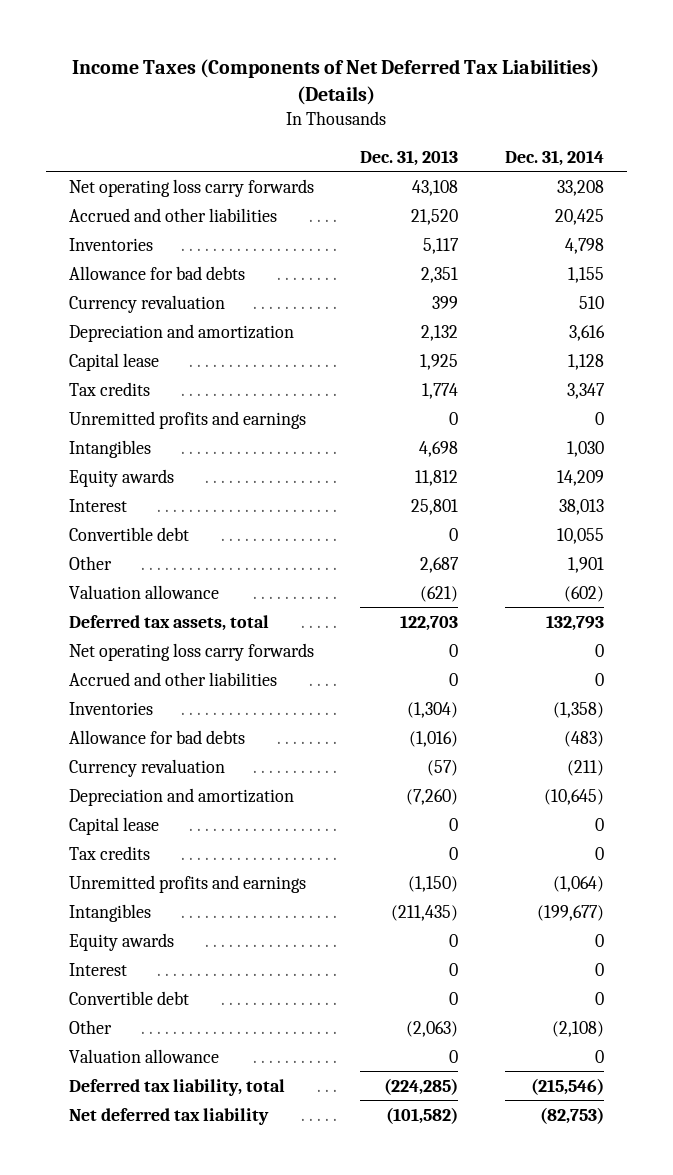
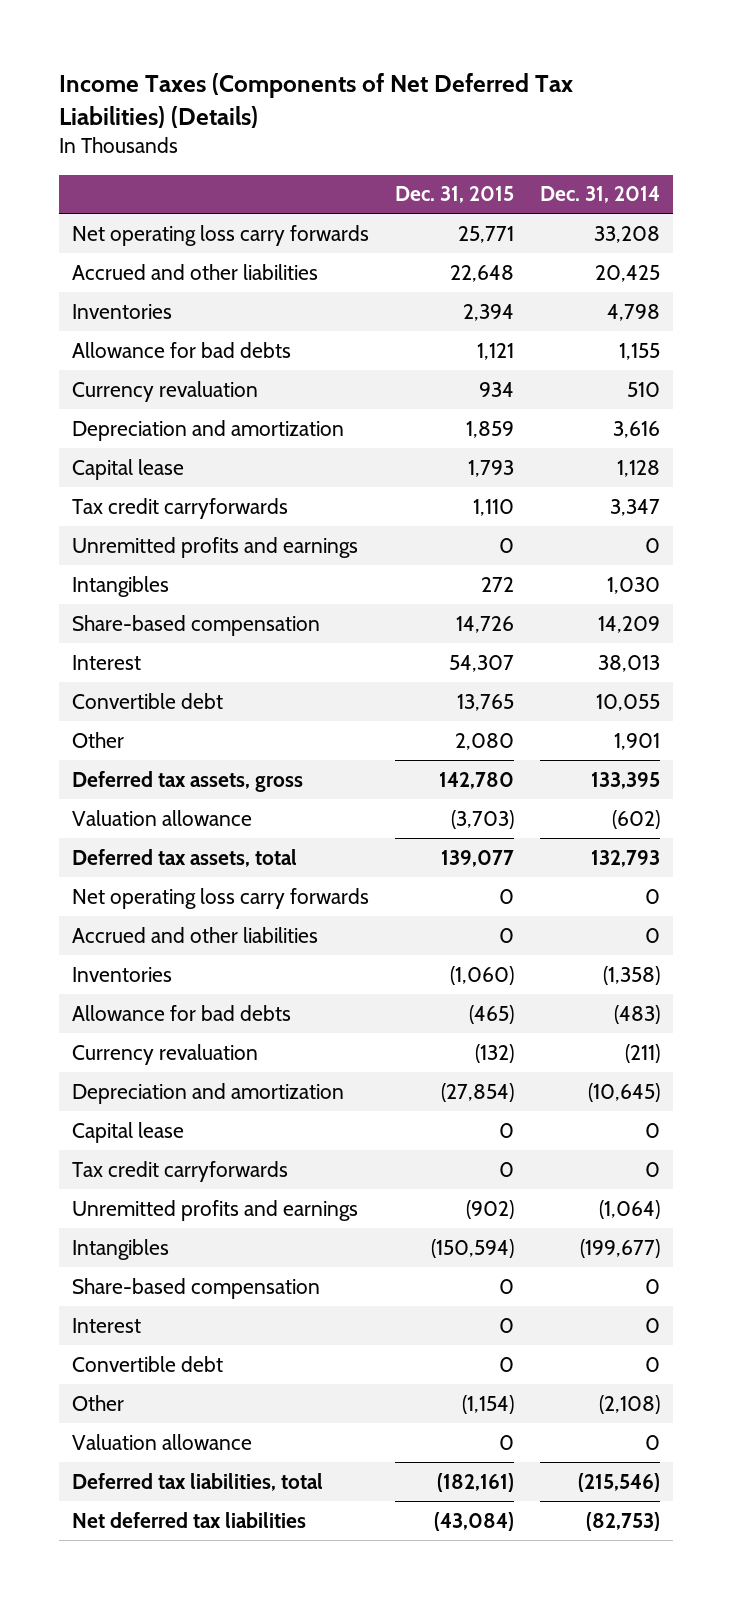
[360,149,459,166] Dec. 31, 2013 -> none
none -> [394,186,514,204] Dec. 31, 2015
[69,381,151,396] Tax credits -> [71,497,288,519] Tax credit carryforwards
[69,468,175,487] Equity awards -> [71,614,320,636] Share-based compensation
none -> [71,770,303,792] Deferred tax assets, gross
[69,845,151,860] Tax credits -> [71,1160,288,1182] Tax credit carryforwards
[69,932,175,951] Equity awards -> [71,1277,320,1299] Share-based compensation
[69,1107,270,1125] Net deferred tax liability -> none
none -> [71,1472,323,1491] Deferred tax liabilities, total
[69,1078,286,1096] Deferred tax liability, total -> [71,1511,306,1528] Net deferred tax liabilities
[530,1077,604,1095] (215,546) -> [586,1511,661,1531] (82,753)

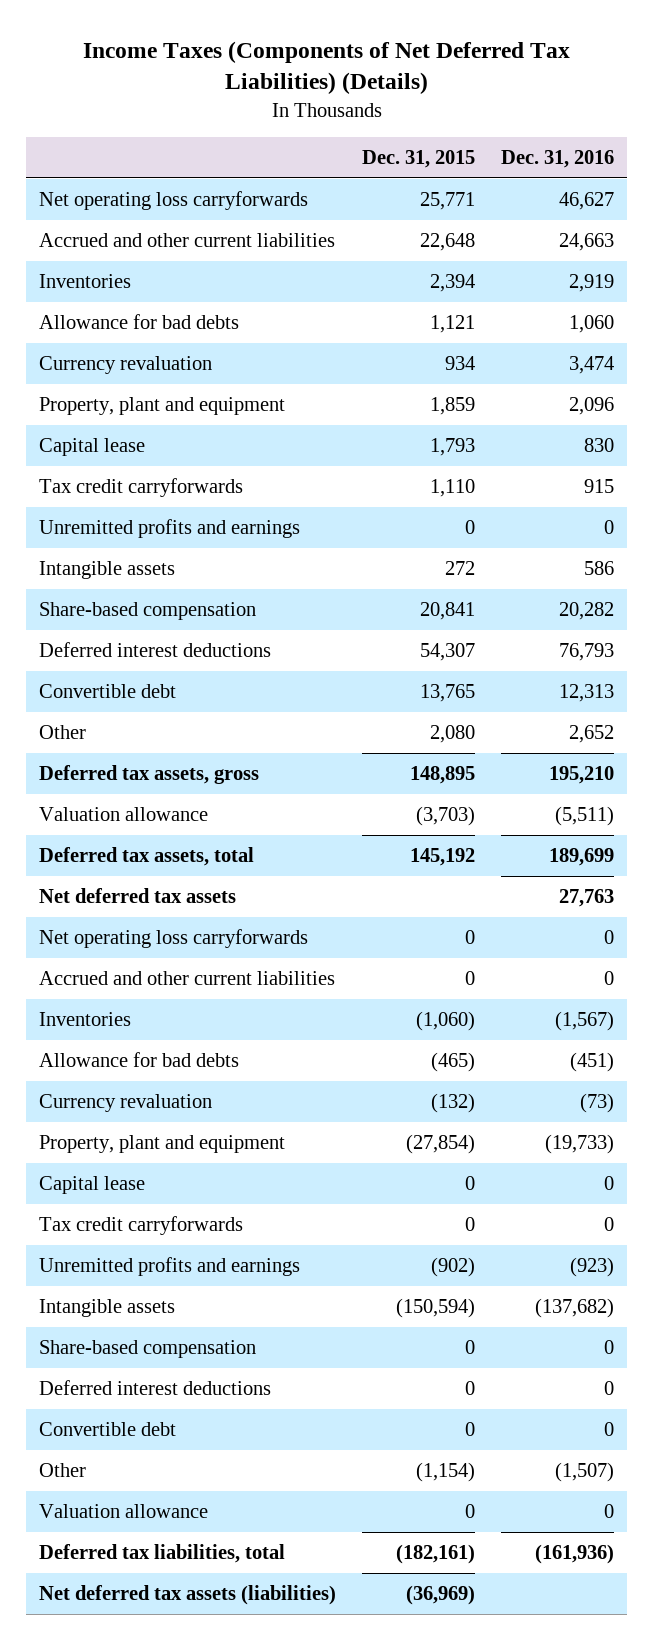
[540,186,661,204] Dec. 31, 2014 -> none
none -> [501,149,615,168] Dec. 31, 2016
[71,224,369,246] Net operating loss carry forwards -> [39,190,309,210] Net operating loss carryforwards
[71,263,318,280] Accrued and other liabilities -> [39,232,336,247] Accrued and other current liabilities
[71,419,344,441] Depreciation and amortization -> [39,396,286,415] Property, plant and equipment
[71,575,169,597] Intangibles -> [39,560,176,579] Intangible assets
[455,615,514,633] 14,726 -> [420,601,476,620] 20,841
[71,654,141,670] Interest -> [39,641,272,657] Deferred interest deductions
[438,771,514,789] 142,780 -> [410,765,476,784] 148,895
[440,849,514,867] 139,077 -> [410,847,476,866] 145,192
none -> [39,887,237,903] Net deferred tax assets
[71,887,369,909] Net operating loss carry forwards -> [39,928,309,948] Net operating loss carryforwards
[71,926,318,943] Accrued and other liabilities -> [39,970,336,985] Accrued and other current liabilities
[71,1082,344,1104] Depreciation and amortization -> [39,1134,286,1153] Property, plant and equipment
[71,1238,169,1260] Intangibles -> [39,1298,176,1317] Intangible assets
[71,1317,141,1333] Interest -> [39,1379,272,1395] Deferred interest deductions
[71,1511,306,1528] Net deferred tax liabilities -> [39,1584,337,1605] Net deferred tax assets (liabilities)
[433,1511,514,1531] (43,084) -> [406,1584,476,1605] (36,969)

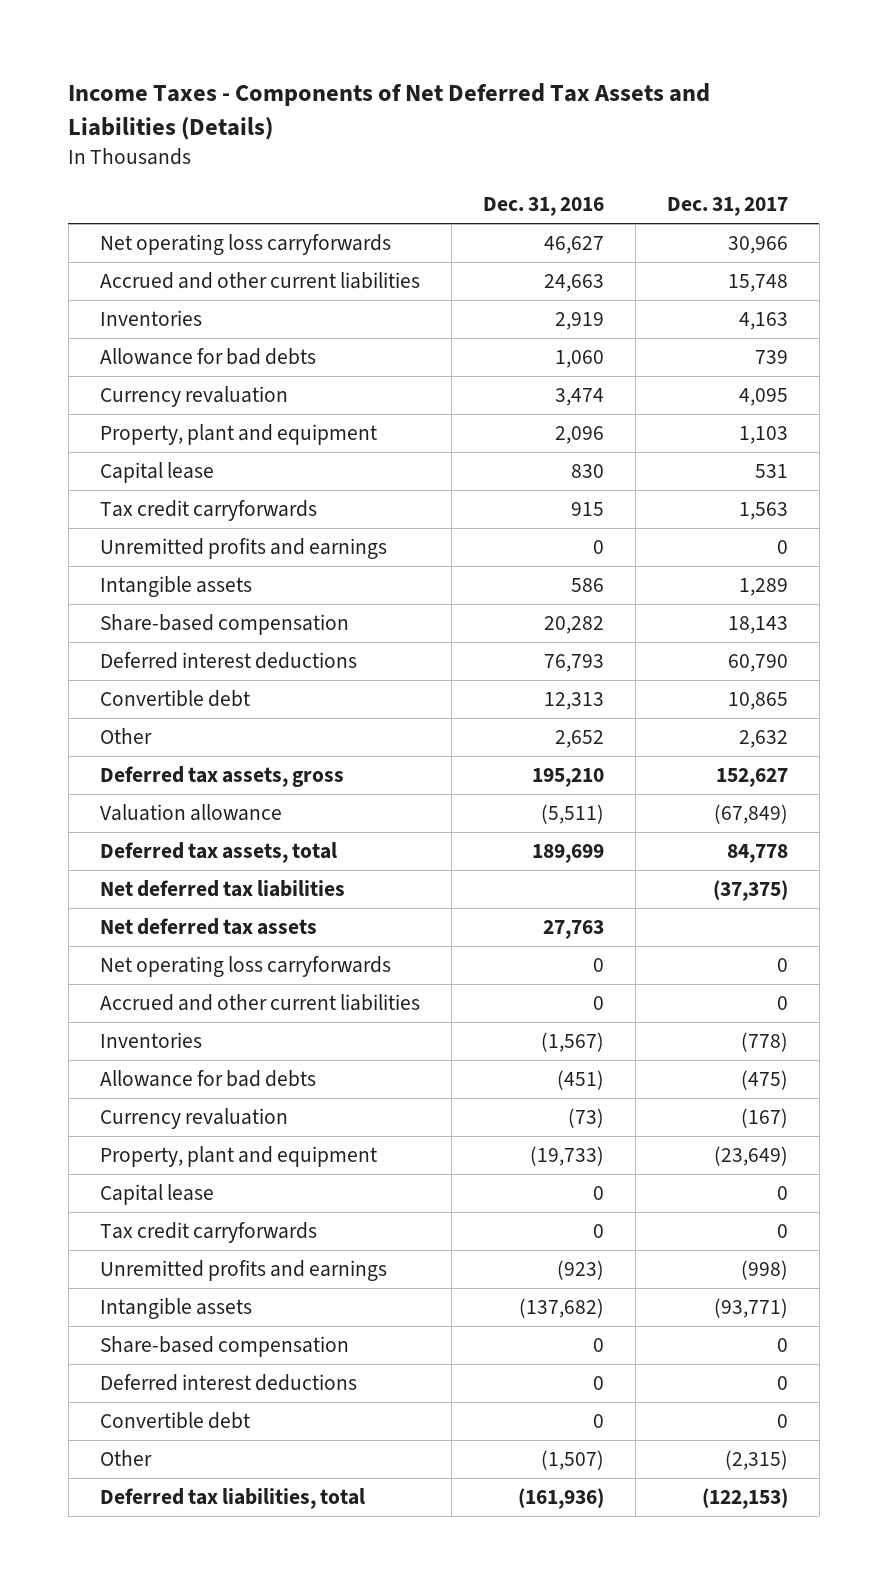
[82,40,570,95] Income Taxes (Components of Net Deferred Tax Liabilities) (Details) -> [68,83,711,140] Income Taxes - Components of Net Deferred Tax Assets and Liabilities (Details)
[362,149,476,168] Dec. 31, 2015 -> none
none -> [666,197,788,217] Dec. 31, 2017
none -> [99,880,345,898] Net deferred tax liabilities
[39,1503,209,1518] Valuation allowance -> none
[39,1584,337,1605] Net deferred tax assets (liabilities) -> none

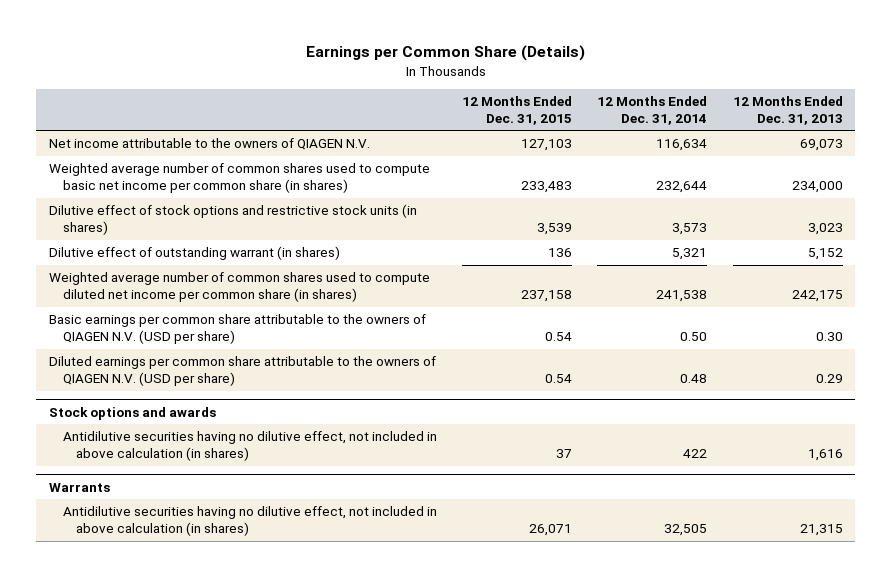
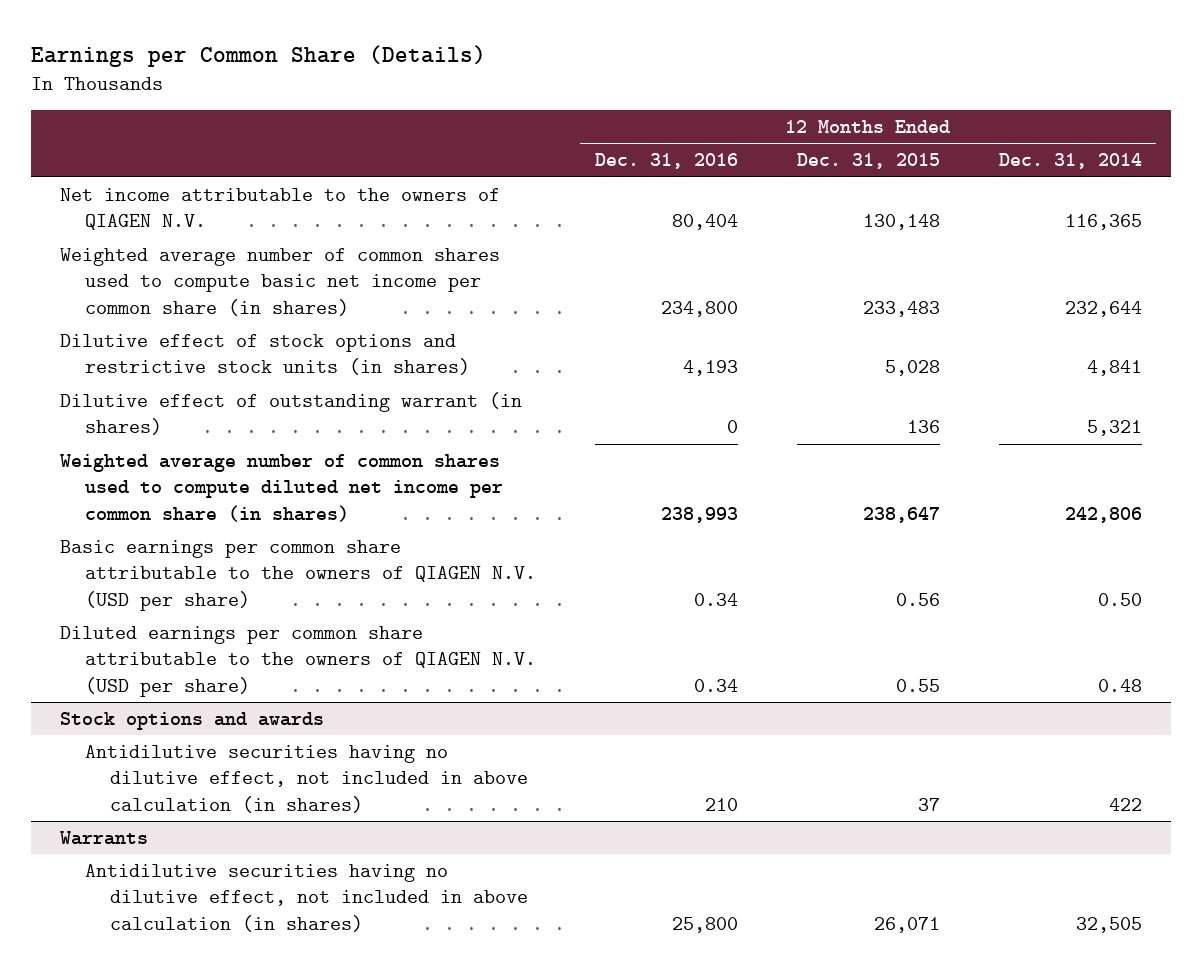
[732,96,843,125] 12 Months Ended Dec. 31, 2013 -> none
none -> [594,153,738,170] Dec. 31, 2016
[520,139,572,152] 127,103 -> [862,214,940,231] 130,148
[656,139,708,152] 116,634 -> [1064,214,1142,231] 116,365
[536,222,572,235] 3,539 -> [884,360,940,377] 5,028
[672,222,708,235] 3,573 -> [1086,360,1142,377] 4,841
[520,289,572,302] 237,158 -> [862,506,940,523] 238,647
[656,289,708,302] 241,538 -> [1064,506,1142,523] 242,806
[544,331,572,341] 0.54 -> [895,592,940,606] 0.56
[544,373,572,383] 0.54 -> [895,678,940,692] 0.55

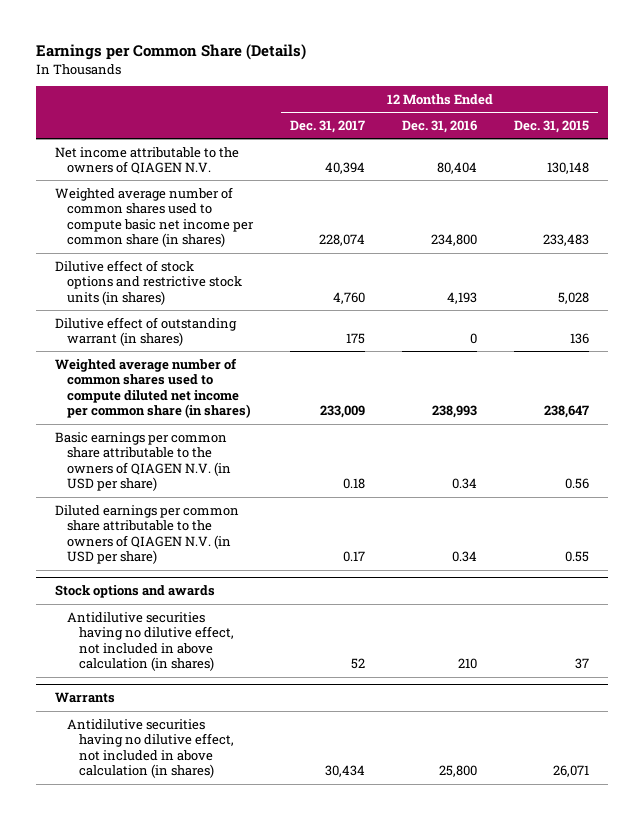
[998,153,1142,170] Dec. 31, 2014 -> none
none -> [290,119,366,133] Dec. 31, 2017
[60,539,536,611] Basic earnings per common share attributable to the owners of QIAGEN N.V. (USD per share) -> [54,431,231,492] Basic earnings per common share attributable to the owners of QIAGEN N.V. (in USD per share)
[60,625,536,697] Diluted earnings per common share attributable to the owners of QIAGEN N.V. (USD per share) -> [54,504,239,565] Diluted earnings per common share attributable to the owners of QIAGEN N.V. (in USD per share)

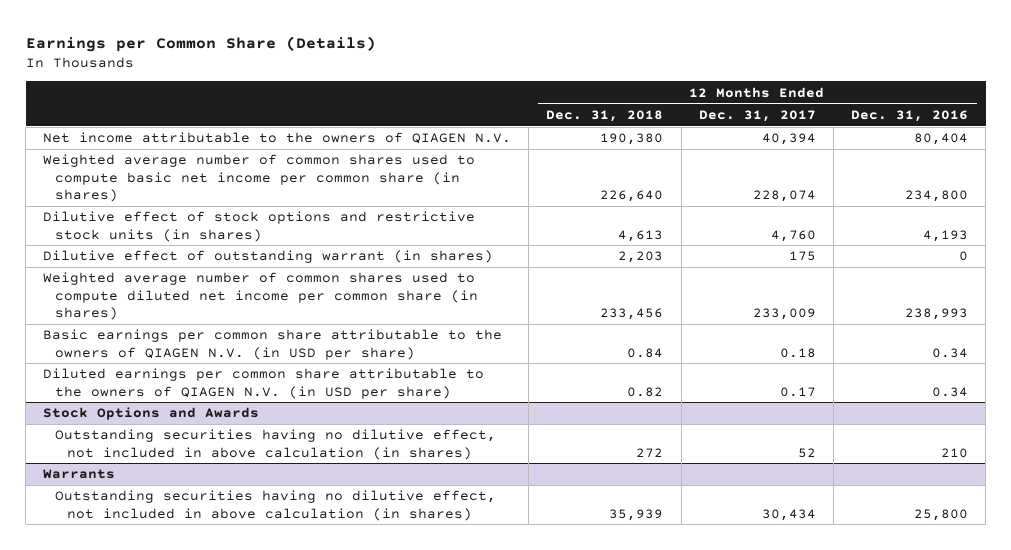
[514,119,590,133] Dec. 31, 2015 -> none
none -> [546,109,664,122] Dec. 31, 2018
[54,585,215,599] Stock options and awards -> [43,407,260,421] Stock Options and Awards
[66,611,235,672] Antidilutive securities having no dilutive effect, not included in above calculation (in shares) -> [54,429,496,460] Outstanding securities having no dilutive effect, not included in above calculation (in shares)
[66,718,235,779] Antidilutive securities having no dilutive effect, not included in above calculation (in shares) -> [54,490,496,521] Outstanding securities having no dilutive effect, not included in above calculation (in shares)

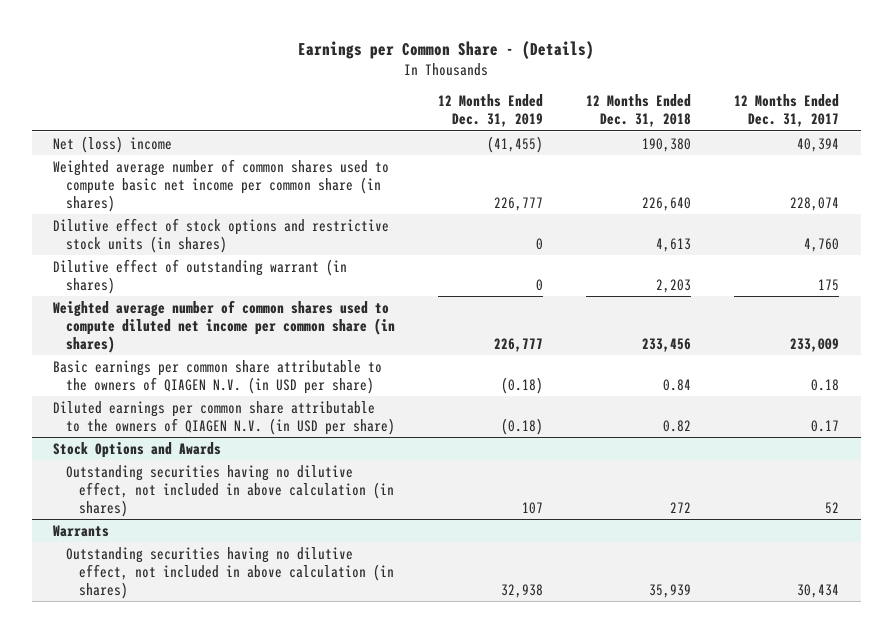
[25,35,376,52] Earnings per Common Share (Details) -> [298,40,595,59] Earnings per Common Share - (Details)
[850,109,968,122] Dec. 31, 2016 -> none
none -> [438,94,544,128] 12 Months Ended Dec. 31, 2019
[43,132,512,145] Net income attributable to the owners of QIAGEN N.V. -> [53,135,173,153] Net (loss) income

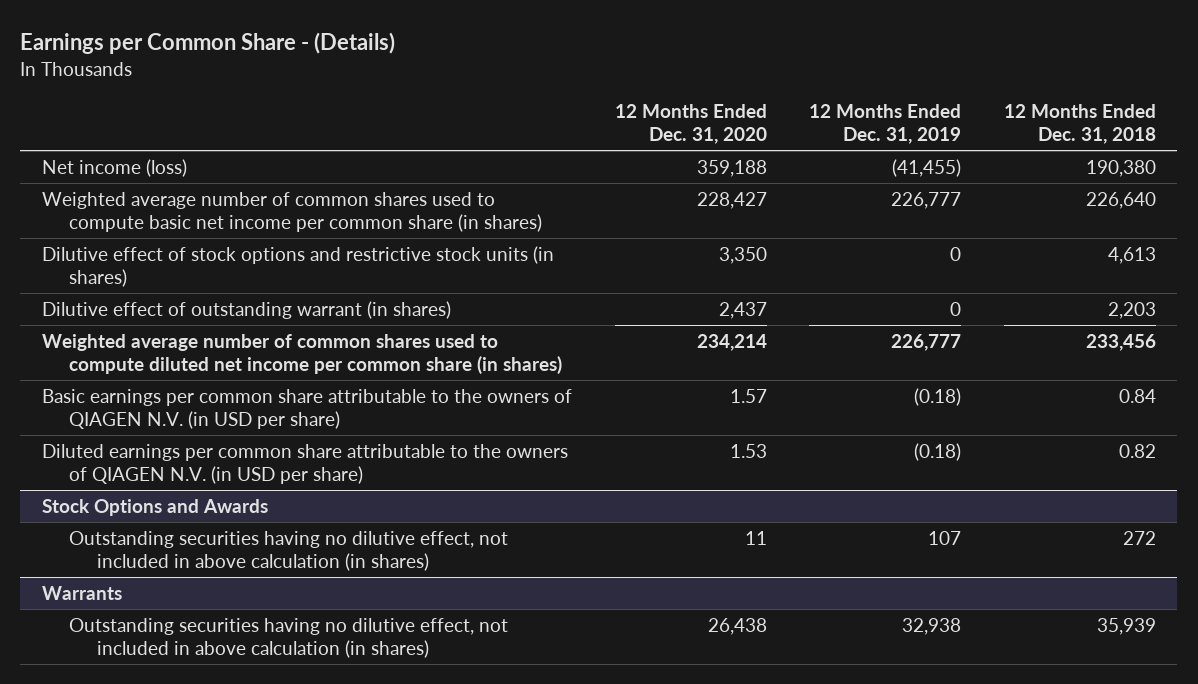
[734,94,840,128] 12 Months Ended Dec. 31, 2017 -> none
none -> [614,103,767,145] 12 Months Ended Dec. 31, 2020
[53,135,173,153] Net (loss) income -> [41,158,187,177] Net income (loss)

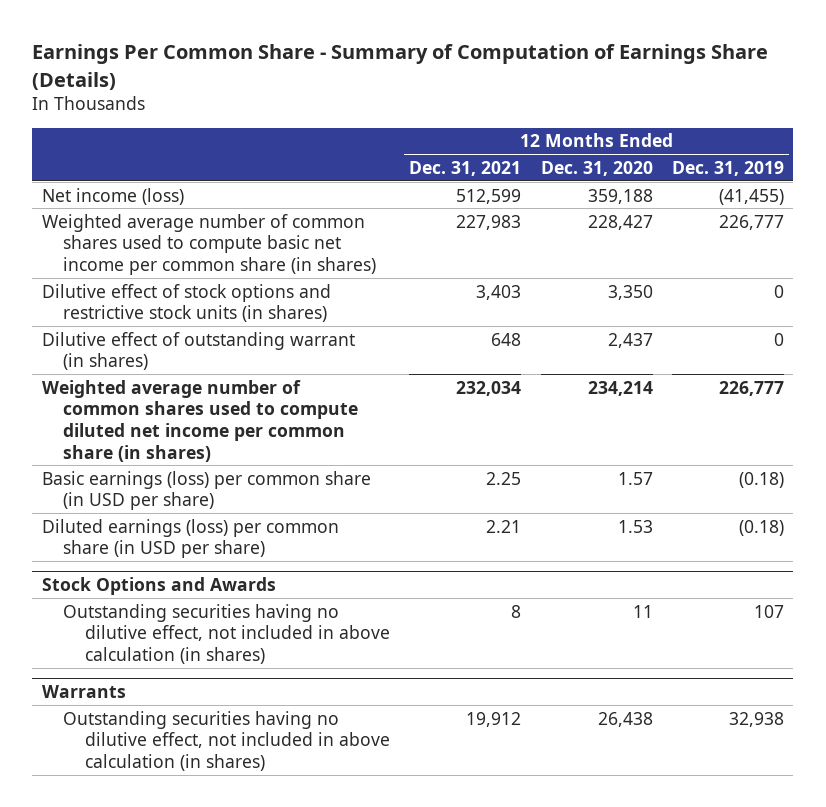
[20,31,396,54] Earnings per Common Share - (Details) -> [32,44,769,90] Earnings Per Common Share - Summary of Computation of Earnings Share (Details)
[1004,103,1157,145] 12 Months Ended Dec. 31, 2018 -> none
none -> [409,160,522,176] Dec. 31, 2021
[41,388,572,430] Basic earnings per common share attributable to the owners of QIAGEN N.V. (in USD per share) -> [41,470,371,511] Basic earnings (loss) per common share (in USD per share)
[41,443,568,485] Diluted earnings per common share attributable to the owners of QIAGEN N.V. (in USD per share) -> [41,518,339,559] Diluted earnings (loss) per common share (in USD per share)

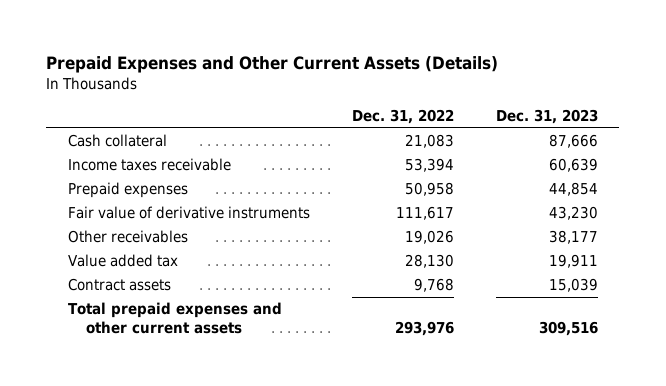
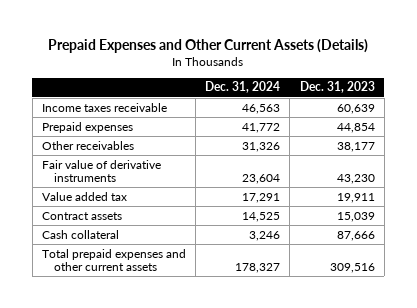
[351,108,454,124] Dec. 31, 2022 -> none
none -> [205,81,281,94] Dec. 31, 2024
[67,206,310,220] Fair value of derivative instruments -> [41,159,161,183] Fair value of derivative instruments
[67,134,167,148] Cash collateral -> [41,229,119,239] Cash collateral

